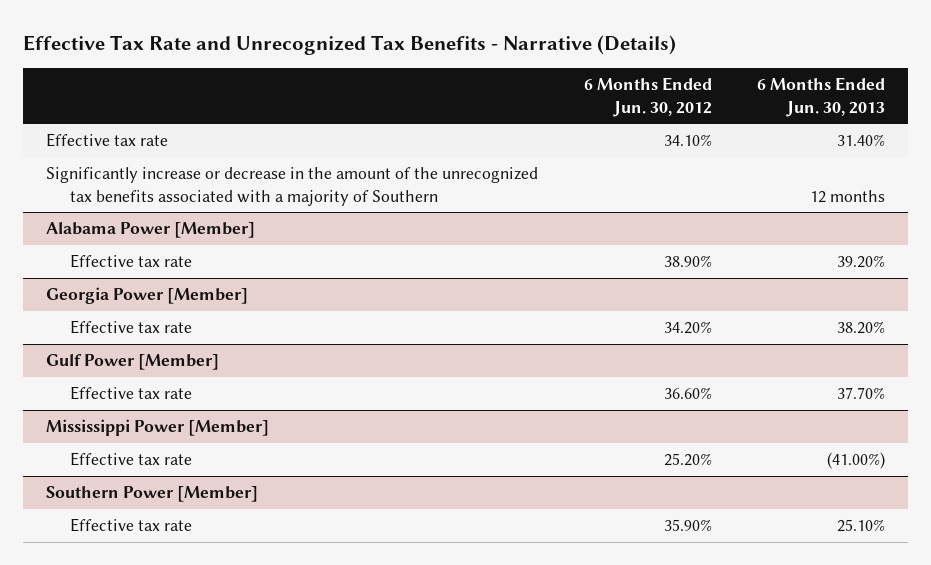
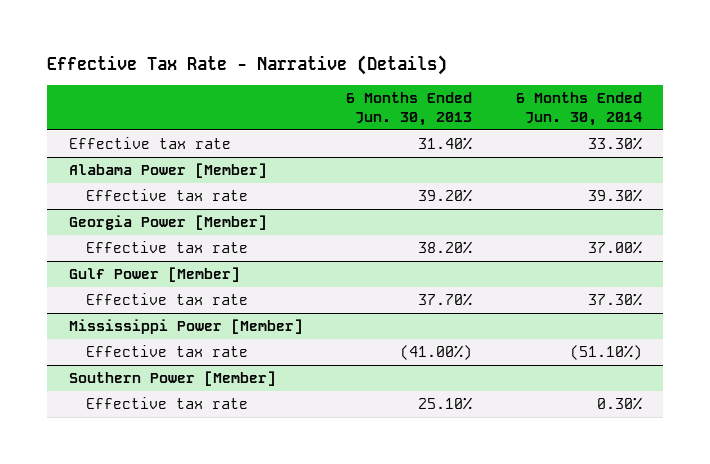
[22,35,676,56] Effective Tax Rate and Unrecognized Tax Benefits - Narrative (Details) -> [47,55,448,76] Effective Tax Rate - Narrative (Details)
[583,77,712,117] 6 Months Ended Jun. 30, 2012 -> none
none -> [515,92,642,126] 6 Months Ended Jun. 30, 2014
[45,167,538,206] Significantly increase or decrease in the amount of the unrecognized tax benefits associated with a majority of Southern -> none

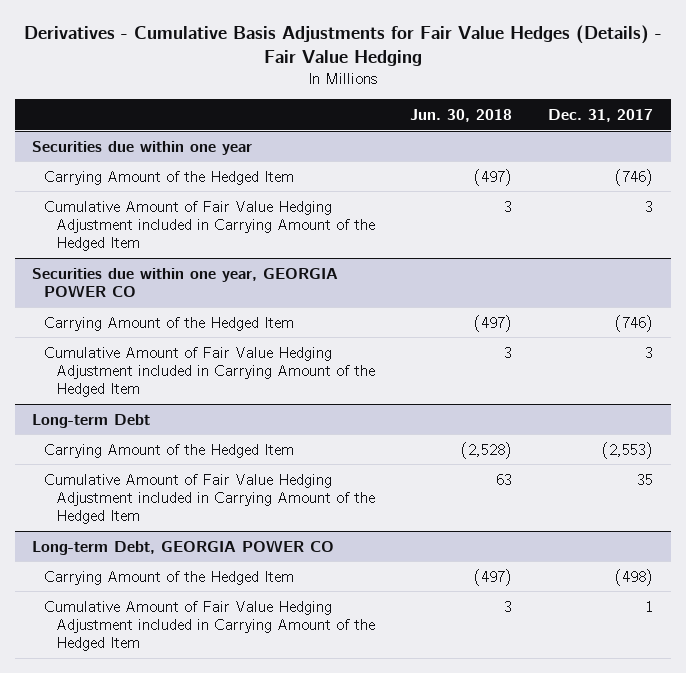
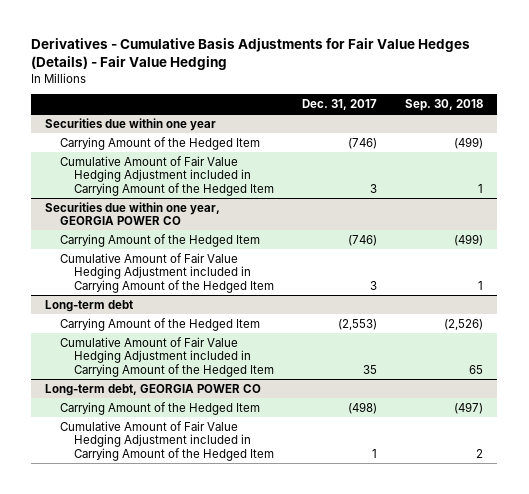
[410,108,513,122] Jun. 30, 2018 -> none
none -> [405,98,484,111] Sep. 30, 2018
[32,413,151,428] Long-term Debt -> [45,299,134,312] Long-term debt
[32,539,335,555] Long-term Debt, GEORGIA POWER CO -> [45,383,262,396] Long-term debt, GEORGIA POWER CO

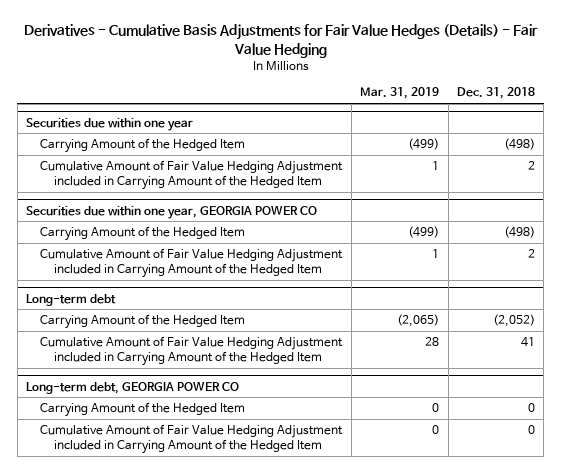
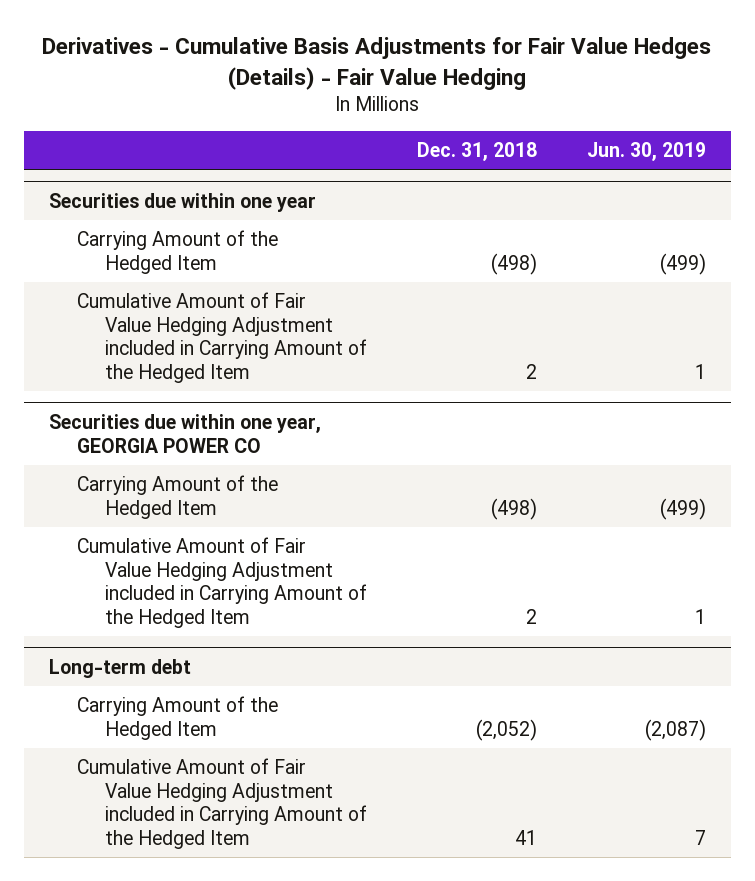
[360,87,440,100] Mar. 31, 2019 -> none
none -> [586,142,706,162] Jun. 30, 2019
[26,381,240,394] Long-term debt, GEORGIA POWER CO -> none
[40,402,246,418] Carrying Amount of the Hedged Item -> none
[40,424,344,455] Cumulative Amount of Fair Value Hedging Adjustment included in Carrying Amount of the Hedged Item -> none

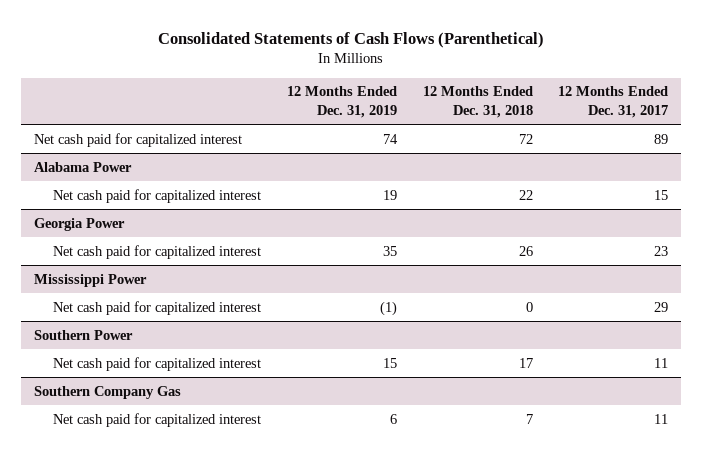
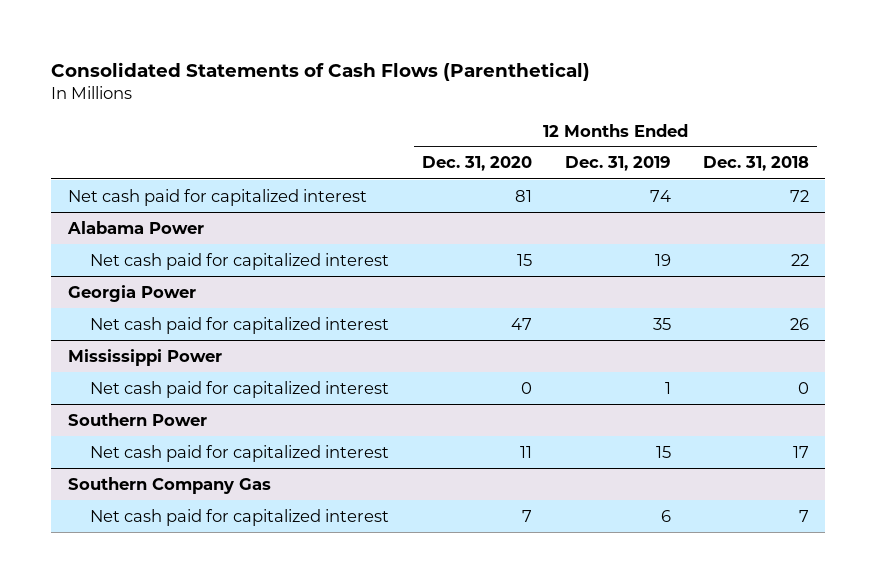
[558,86,669,119] 12 Months Ended Dec. 31, 2017 -> none
none -> [421,156,532,172] Dec. 31, 2020
[380,300,398,316] (1) -> [664,381,671,394] 1

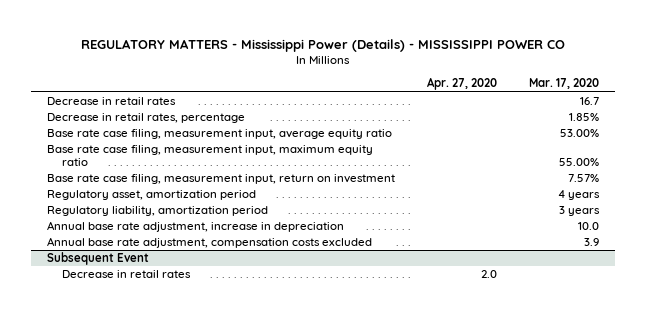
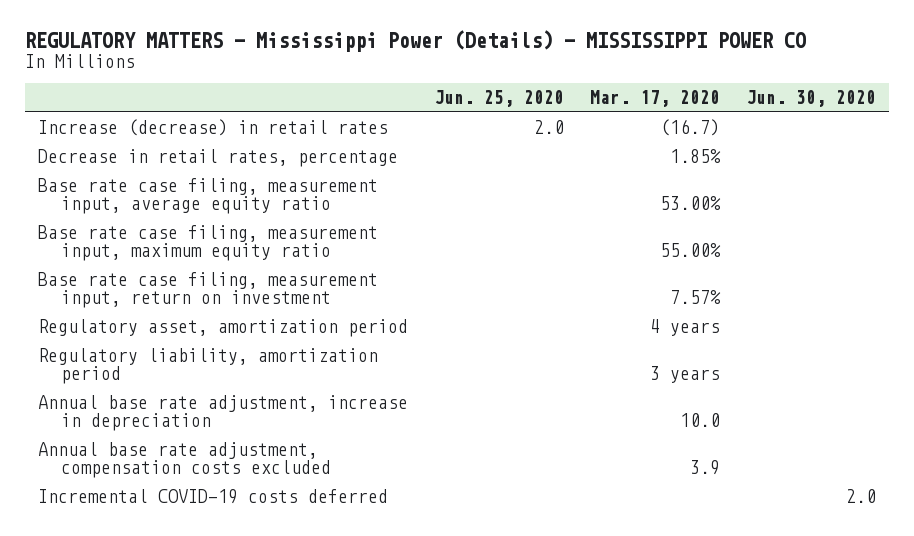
[426,77,497,91] Apr. 27, 2020 -> none
none -> [434,90,565,108] Jun. 25, 2020
none -> [745,90,876,108] Jun. 30, 2020
[47,97,177,106] Decrease in retail rates -> [38,119,389,137] Increase (decrease) in retail rates
[579,97,599,106] 16.7 -> [660,119,721,137] (16.7)
[47,252,150,266] Subsequent Event -> none
[61,270,191,279] Decrease in retail rates -> none
none -> [38,489,389,505] Incremental COVID-19 costs deferred

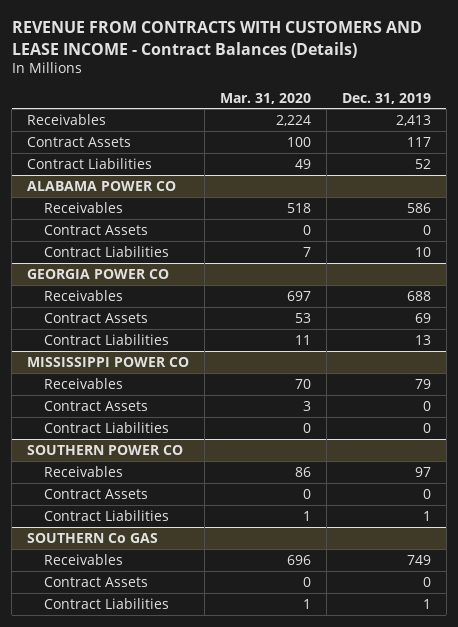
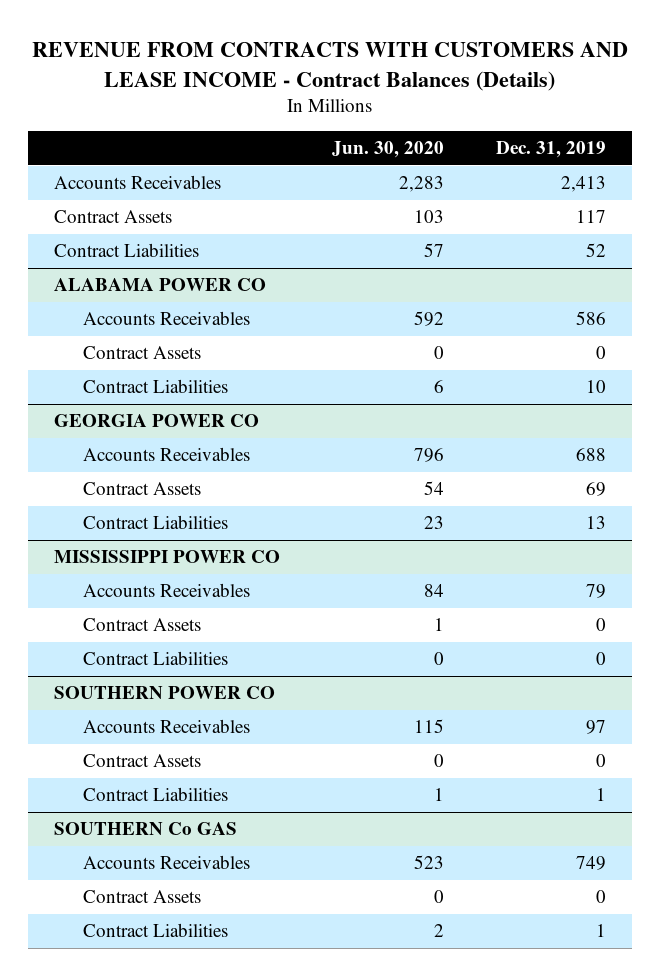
[219,92,311,104] Mar. 31, 2020 -> none
none -> [331,141,444,159] Jun. 30, 2020
[27,113,107,125] Receivables -> [53,175,221,190] Accounts Receivables
[44,201,124,213] Receivables -> [82,311,250,326] Accounts Receivables
[44,289,124,301] Receivables -> [82,447,250,462] Accounts Receivables
[44,377,124,389] Receivables -> [82,583,250,598] Accounts Receivables
[44,465,124,477] Receivables -> [82,719,250,734] Accounts Receivables
[44,553,124,565] Receivables -> [82,855,250,870] Accounts Receivables

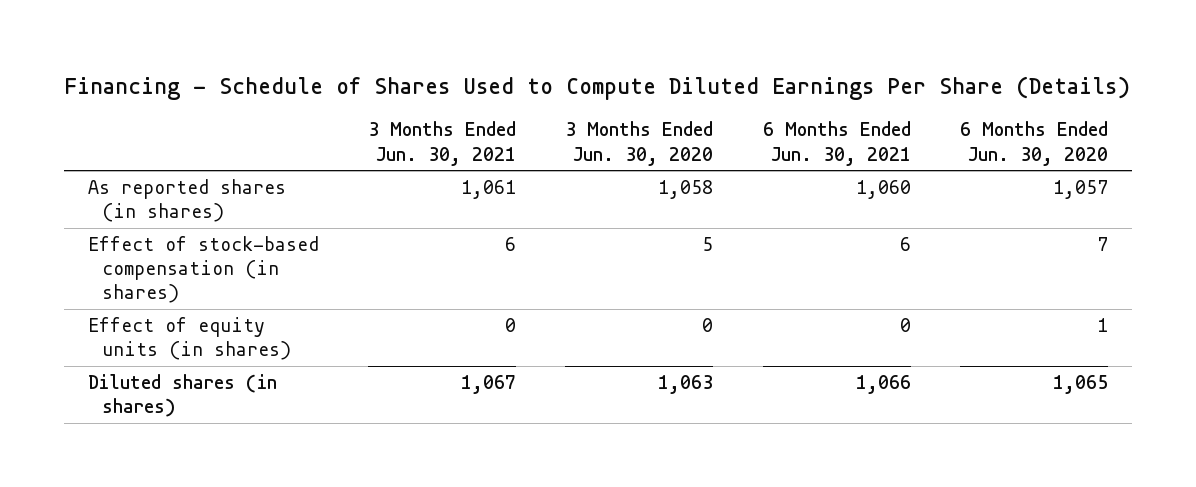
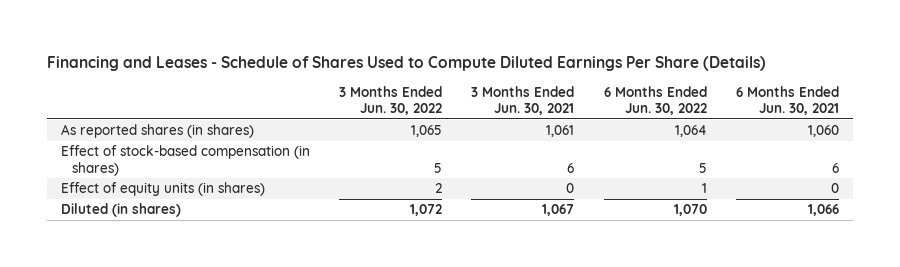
[63,76,1130,101] Financing - Schedule of Shares Used to Compute Diluted Earnings Per Share (Details) -> [46,55,766,71] Financing and Leases - Schedule of Shares Used to Compute Diluted Earnings Per Share (Details)
[565,121,714,166] 3 Months Ended Jun. 30, 2020 -> none
[959,121,1108,166] 6 Months Ended Jun. 30, 2020 -> none
none -> [339,85,443,116] 3 Months Ended Jun. 30, 2022
none -> [603,85,707,116] 6 Months Ended Jun. 30, 2022
[88,373,278,418] Diluted shares (in shares) -> [61,203,182,218] Diluted (in shares)

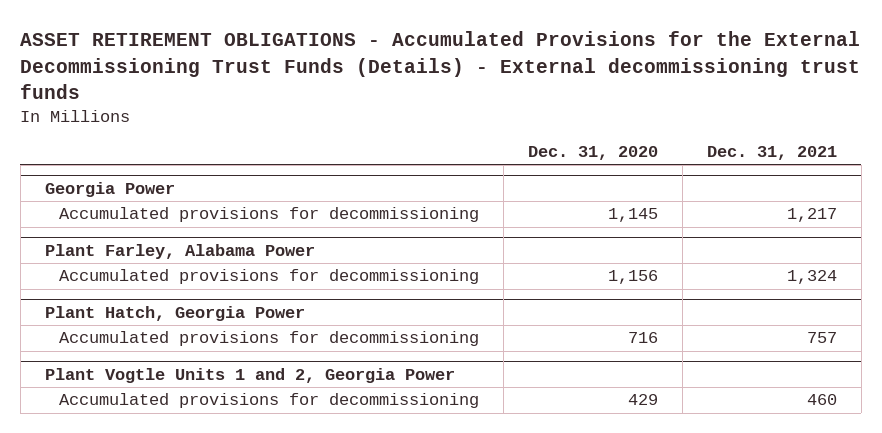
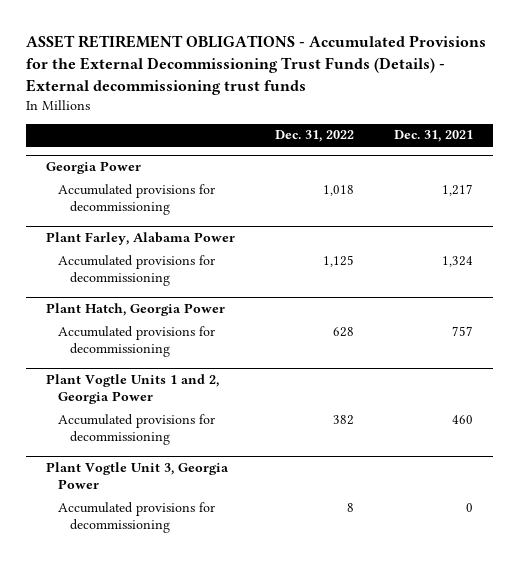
[528,145,659,160] Dec. 31, 2020 -> none
none -> [274,130,354,143] Dec. 31, 2022
none -> [45,462,229,490] Plant Vogtle Unit 3, Georgia Power
none -> [57,501,215,533] Accumulated provisions for decommissioning

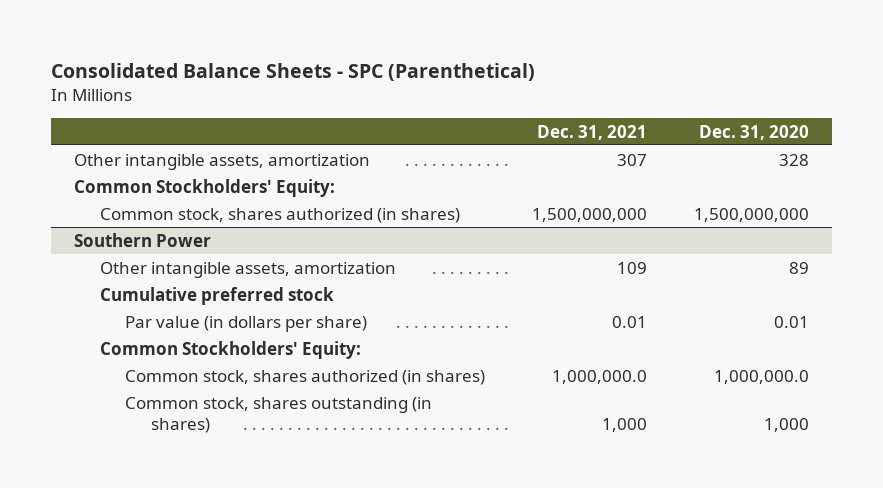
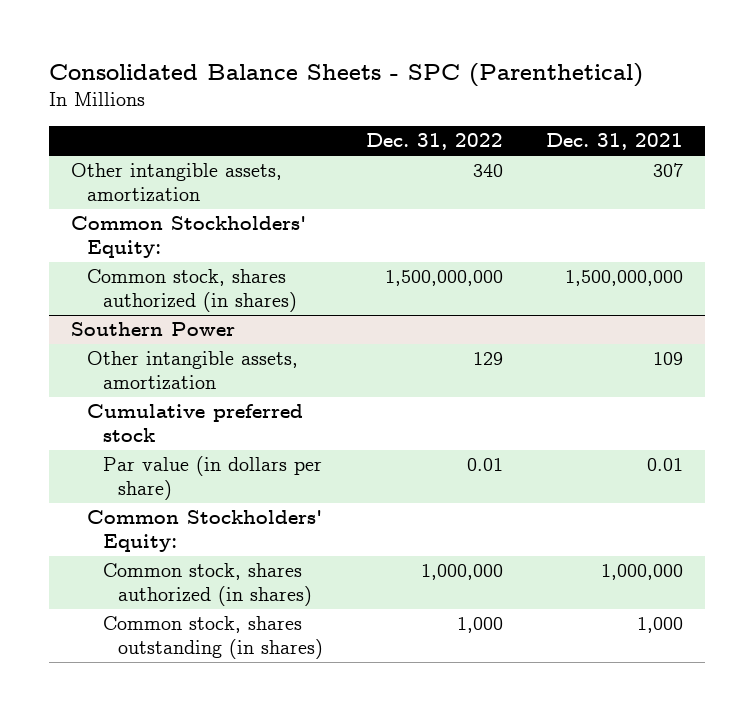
[698,124,809,140] Dec. 31, 2020 -> none
none -> [366,133,504,151] Dec. 31, 2022
[552,369,648,384] 1,000,000.0 -> [601,564,684,581] 1,000,000

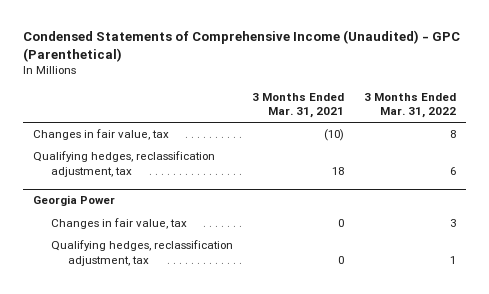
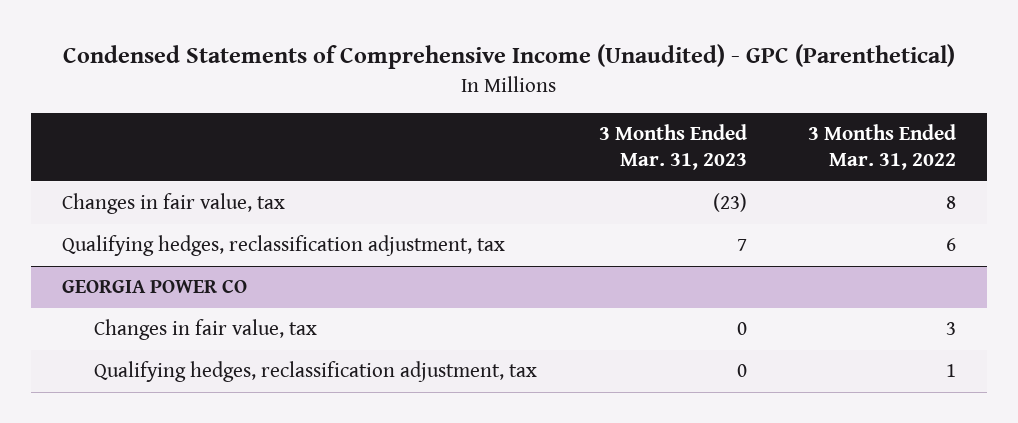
[252,92,345,119] 3 Months Ended Mar. 31, 2021 -> none
none -> [598,124,747,171] 3 Months Ended Mar. 31, 2023
[33,195,116,207] Georgia Power -> [61,280,247,294] GEORGIA POWER CO

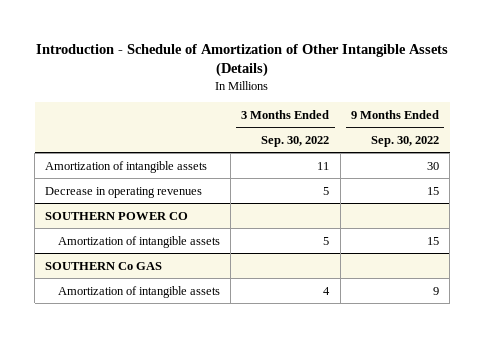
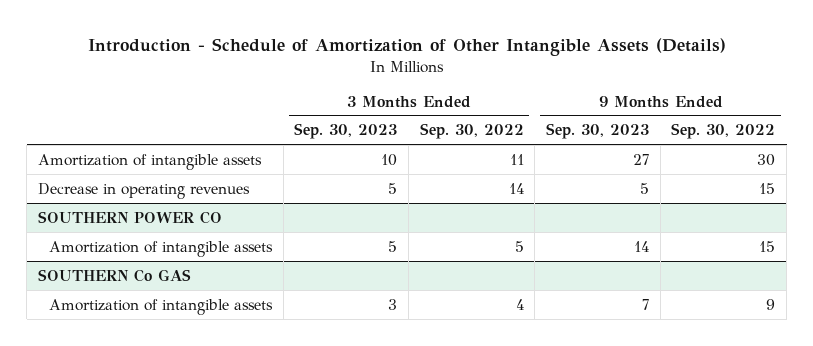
none -> [294,123,398,140] Sep. 30, 2023
none -> [545,123,649,140] Sep. 30, 2023
[323,186,330,195] 5 -> [508,182,524,194] 14

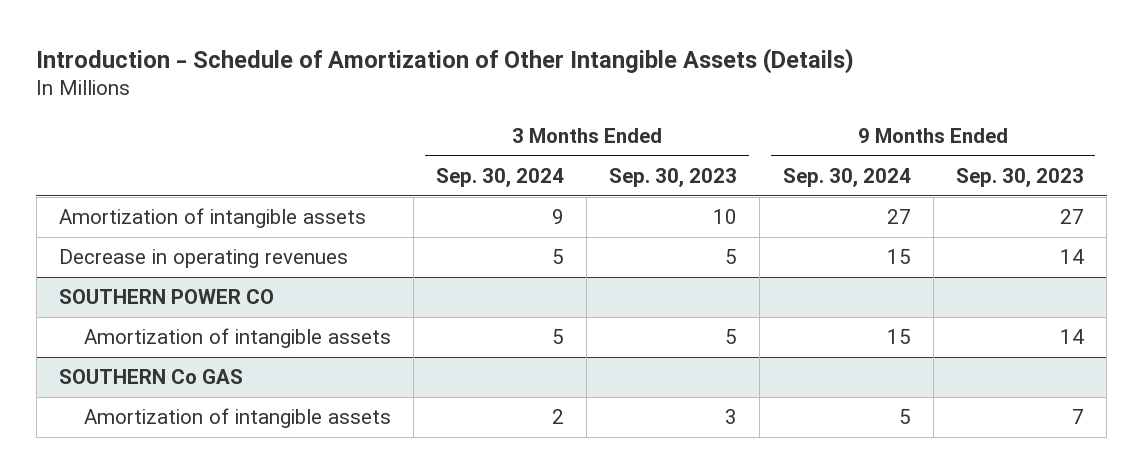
[419,123,524,140] Sep. 30, 2022 -> none
[671,123,776,140] Sep. 30, 2022 -> none
none -> [436,167,565,187] Sep. 30, 2024
none -> [782,167,911,187] Sep. 30, 2024
[639,182,649,194] 5 -> [1059,249,1084,265] 14

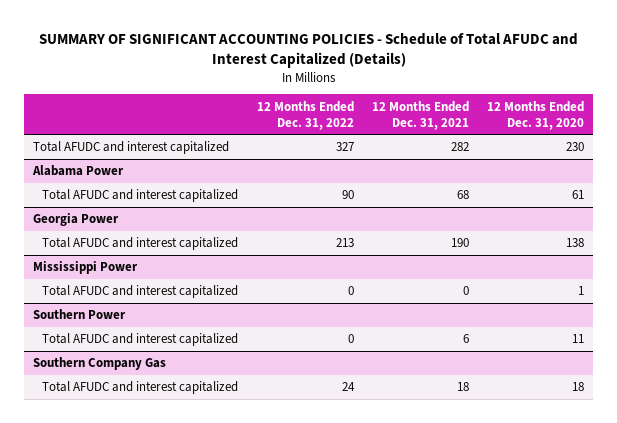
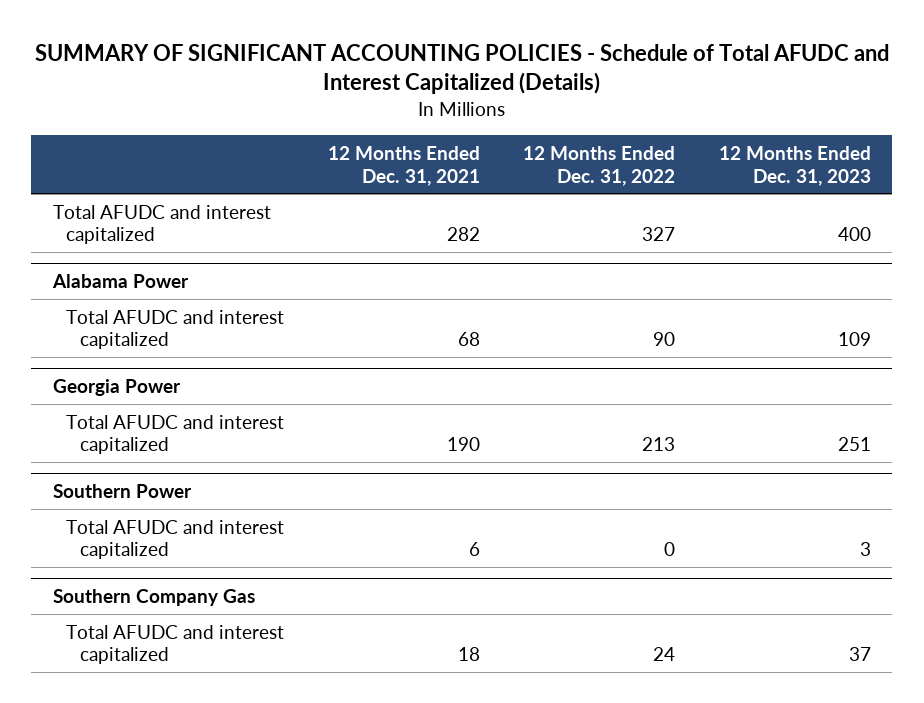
[487,100,585,130] 12 Months Ended Dec. 31, 2020 -> none
none -> [718,145,871,186] 12 Months Ended Dec. 31, 2023
[33,261,139,275] Mississippi Power -> none
[42,285,239,299] Total AFUDC and interest capitalized -> none

